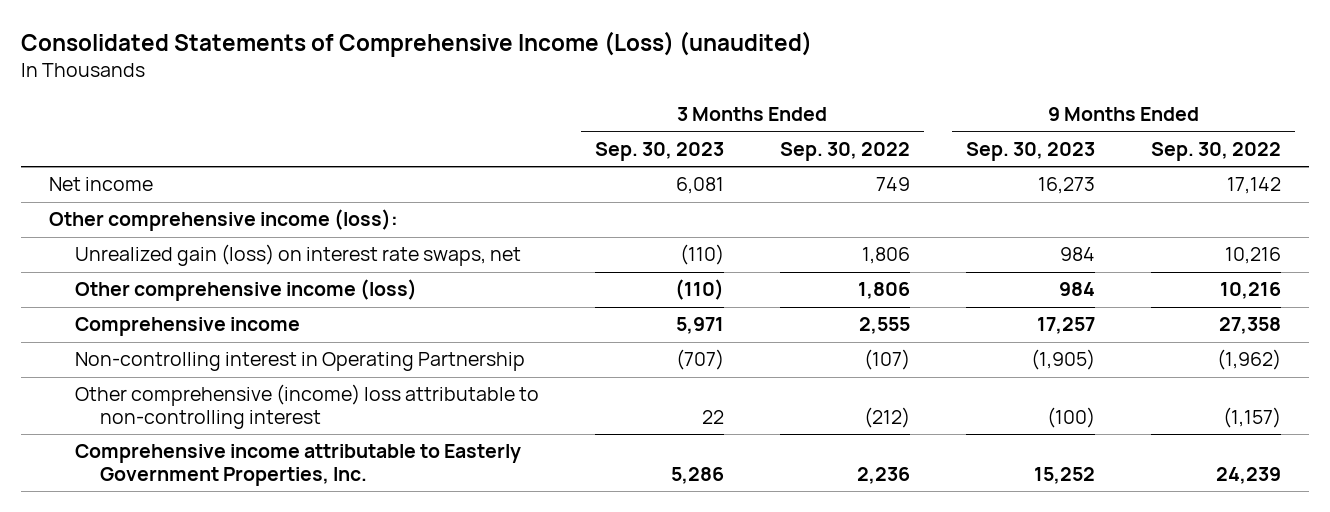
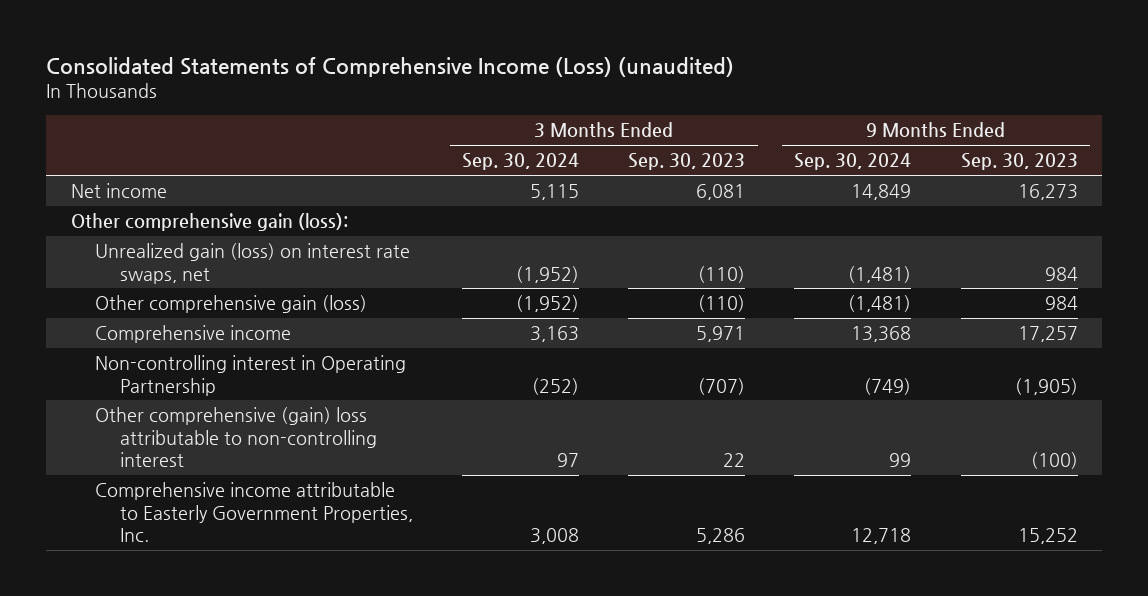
[779,142,910,162] Sep. 30, 2022 -> none
[1151,142,1282,162] Sep. 30, 2022 -> none
none -> [462,153,580,171] Sep. 30, 2024
none -> [794,153,912,171] Sep. 30, 2024
[48,209,398,232] Other comprehensive income (loss): -> [70,213,348,232] Other comprehensive gain (loss):
[74,279,417,302] Other comprehensive income (loss) -> [95,295,368,314] Other comprehensive gain (loss)
[74,384,539,429] Other comprehensive (income) loss attributable to non-controlling interest -> [95,407,377,468] Other comprehensive (gain) loss attributable to non-controlling interest

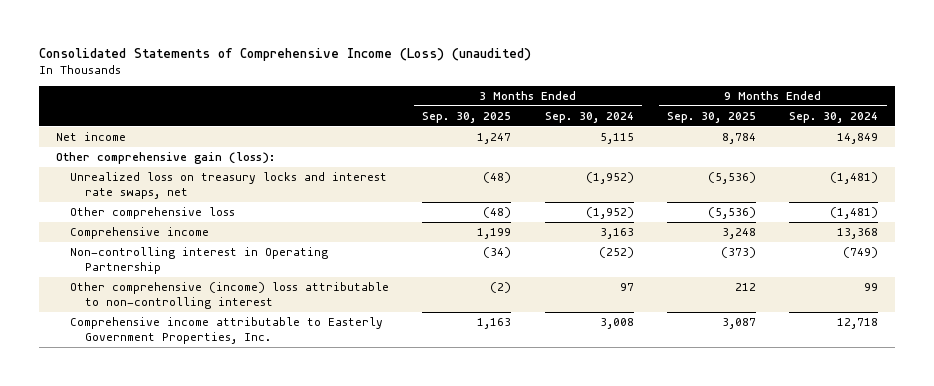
[628,153,746,171] Sep. 30, 2023 -> none
[960,153,1078,171] Sep. 30, 2023 -> none
none -> [422,111,512,123] Sep. 30, 2025
none -> [667,111,757,123] Sep. 30, 2025
[95,243,411,284] Unrealized gain (loss) on interest rate swaps, net -> [70,172,388,199] Unrealized loss on treasury locks and interest rate swaps, net
[95,295,368,314] Other comprehensive gain (loss) -> [70,207,236,220] Other comprehensive loss
[95,407,377,468] Other comprehensive (gain) loss attributable to non-controlling interest -> [70,282,390,309] Other comprehensive (income) loss attributable to non-controlling interest

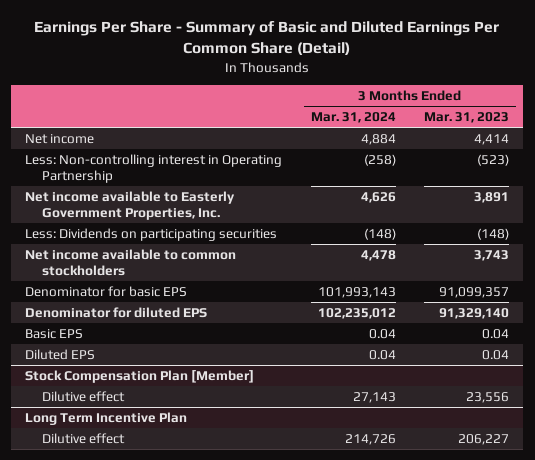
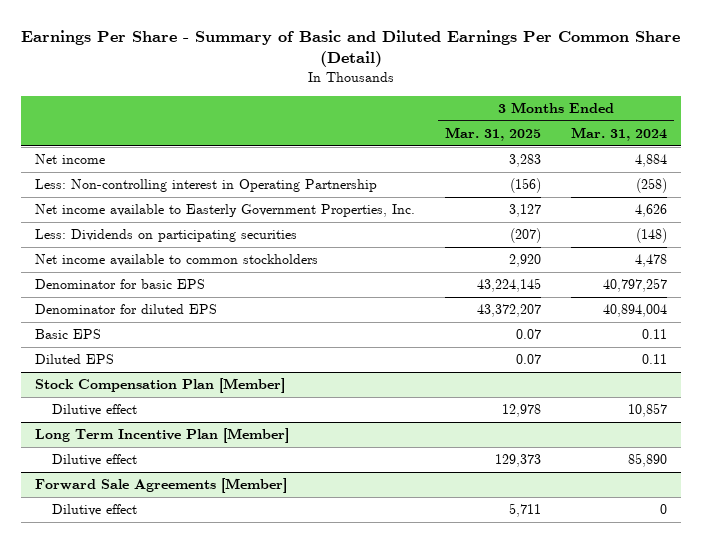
[424,112,510,124] Mar. 31, 2023 -> none
none -> [444,127,541,142] Mar. 31, 2025
[317,286,396,298] 101,993,143 -> [602,278,667,293] 40,797,257
[317,307,396,319] 102,235,012 -> [602,304,667,318] 40,894,004
[368,328,396,339] 0.04 -> [641,329,667,340] 0.11
[368,349,396,360] 0.04 -> [641,354,667,365] 0.11
[352,391,396,403] 27,143 -> [627,403,667,418] 10,857
[25,411,188,425] Long Term Incentive Plan -> [35,428,290,444] Long Term Incentive Plan [Member]
[344,433,396,445] 214,726 -> [627,453,667,468] 85,890
none -> [35,478,288,494] Forward Sale Agreements [Member]
none -> [52,504,138,517] Dilutive effect

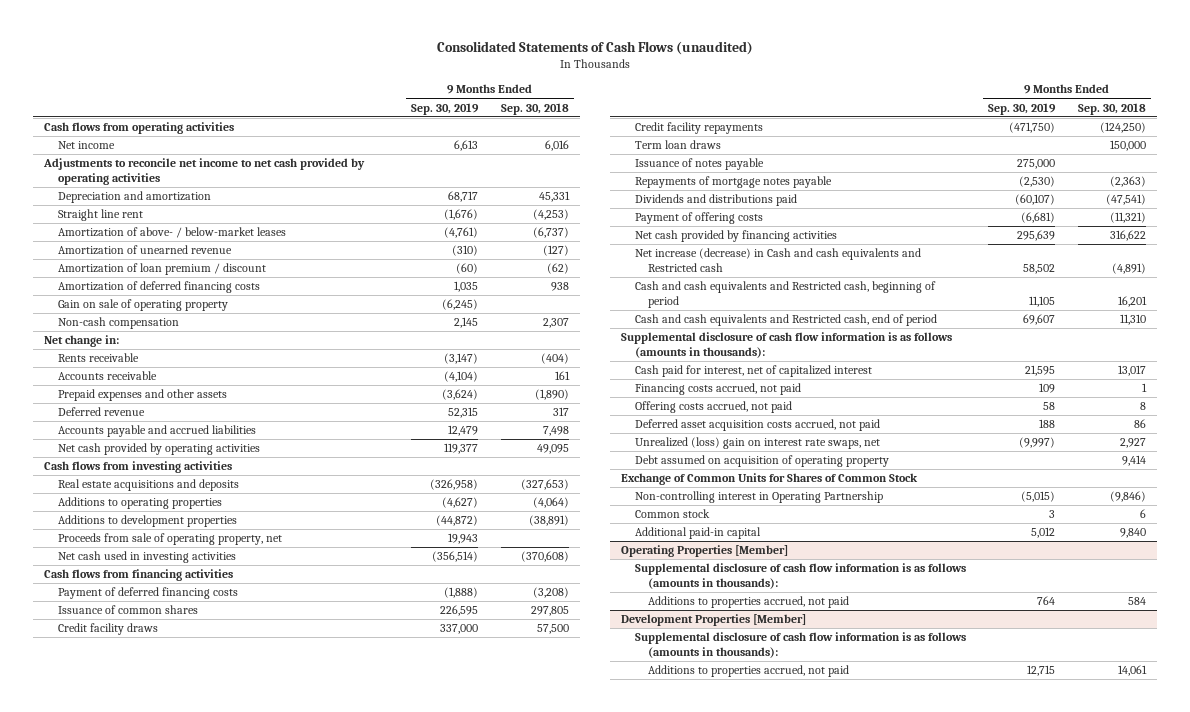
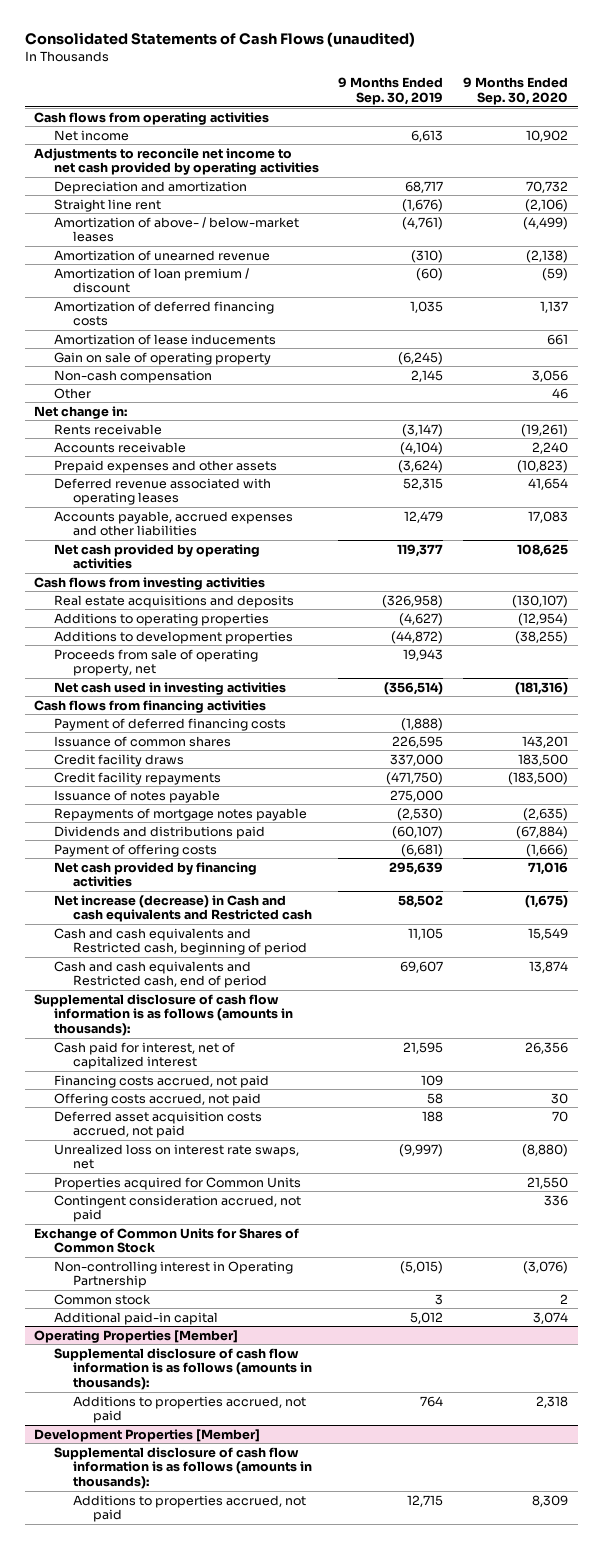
[500,102,569,115] Sep. 30, 2018 -> none
none -> [462,77,568,106] 9 Months Ended Sep. 30, 2020
none -> [53,333,276,345] Amortization of lease inducements
none -> [53,387,91,399] Other
[57,407,145,417] Deferred revenue -> [53,477,271,506] Deferred revenue associated with operating leases
[57,425,256,438] Accounts payable and accrued liabilities -> [53,510,293,537] Accounts payable, accrued expenses and other liabilities
[634,140,721,150] Term loan draws -> none
[634,455,889,468] Debt assumed on acquisition of operating property -> none
[634,437,880,450] Unrealized (loss) gain on interest rate swaps, net -> [53,1143,299,1170] Unrealized loss on interest rate swaps, net
none -> [53,1176,301,1190] Properties acquired for Common Units
none -> [53,1194,301,1223] Contingent consideration accrued, not paid

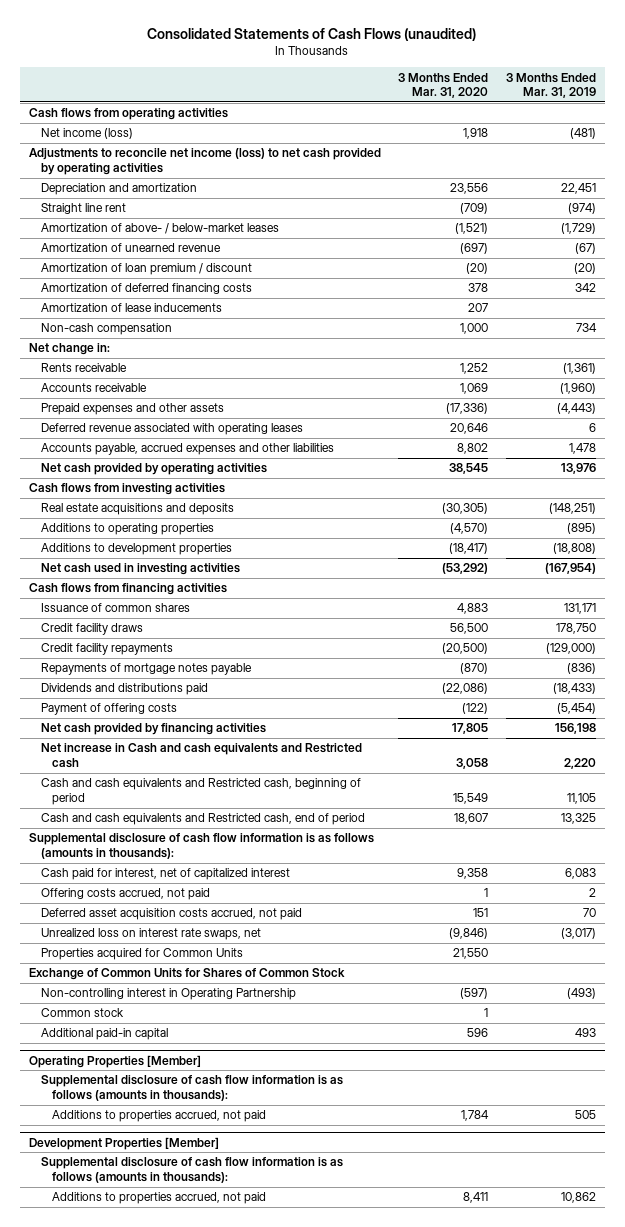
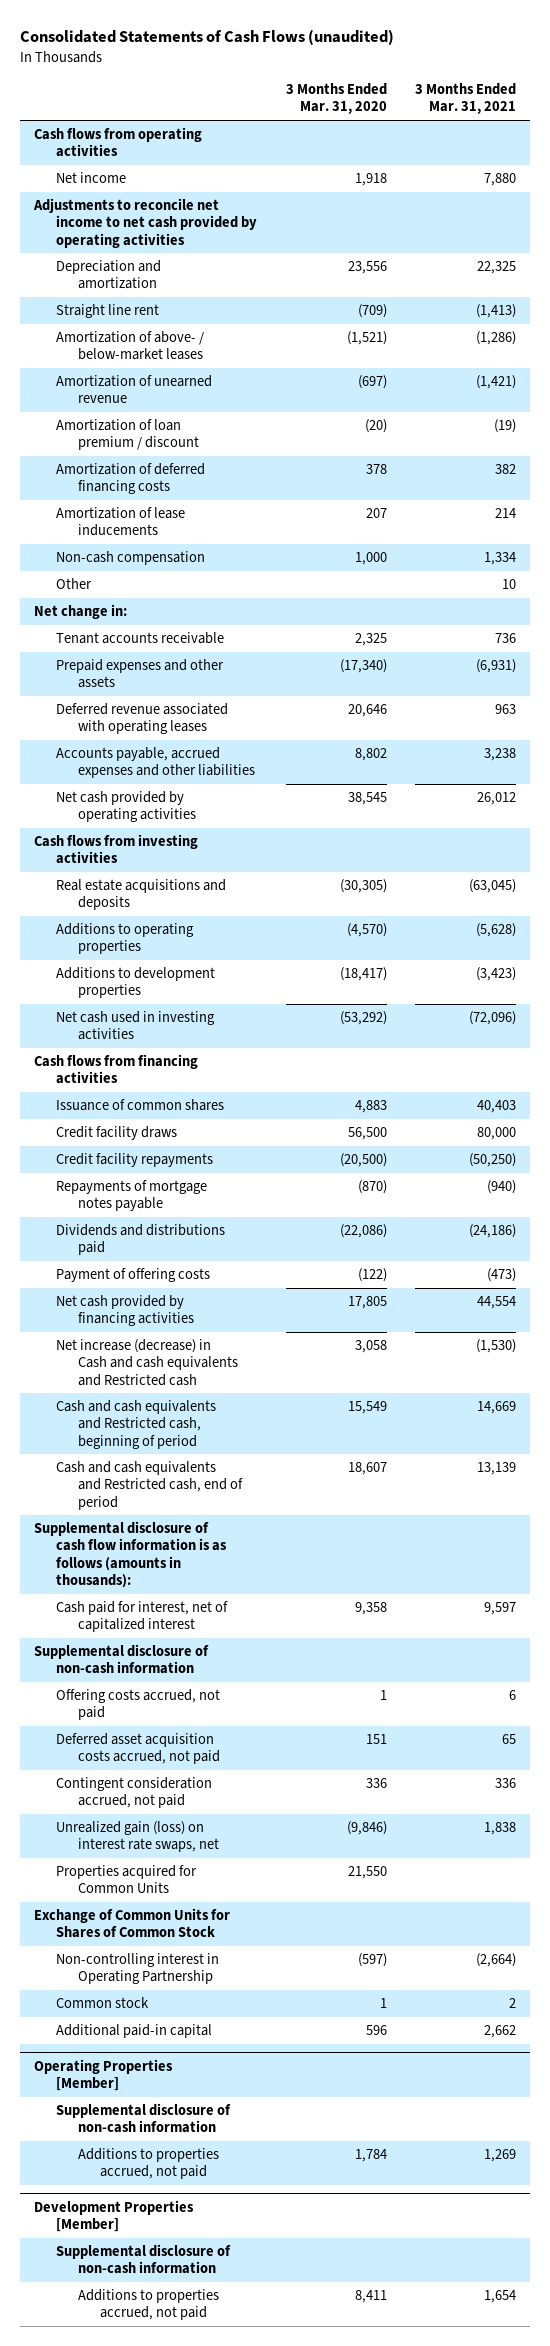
[506,72,597,99] 3 Months Ended Mar. 31, 2019 -> none
none -> [415,83,517,115] 3 Months Ended Mar. 31, 2021
[40,128,133,140] Net income (loss) -> [56,172,127,184] Net income
[28,148,381,176] Adjustments to reconcile net income (loss) to net cash provided by operating activities -> [33,198,258,248] Adjustments to reconcile net income to net cash provided by operating activities
none -> [56,578,93,590] Other
[40,383,147,393] Accounts receivable -> none
[40,363,127,373] Rents receivable -> [56,632,225,645] Tenant accounts receivable
[460,363,489,375] 1,252 -> [354,633,387,647] 2,325
[446,403,489,415] (17,336) -> [339,659,387,674] (17,340)
[40,743,362,769] Net increase in Cash and cash equivalents and Restricted cash -> [56,1339,238,1386] Net increase (decrease) in Cash and cash equivalents and Restricted cash
none -> [34,1644,210,1675] Supplemental disclosure of non-cash information
none -> [56,1777,213,1809] Contingent consideration accrued, not paid
[40,928,261,941] Unrealized loss on interest rate swaps, net -> [56,1821,219,1853] Unrealized gain (loss) on interest rate swaps, net
[40,1075,343,1102] Supplemental disclosure of cash flow information is as follows (amounts in thousands): -> none
none -> [56,2103,232,2134] Supplemental disclosure of non-cash information
[40,1157,343,1184] Supplemental disclosure of cash flow information is as follows (amounts in thousands): -> none
none -> [56,2244,232,2275] Supplemental disclosure of non-cash information

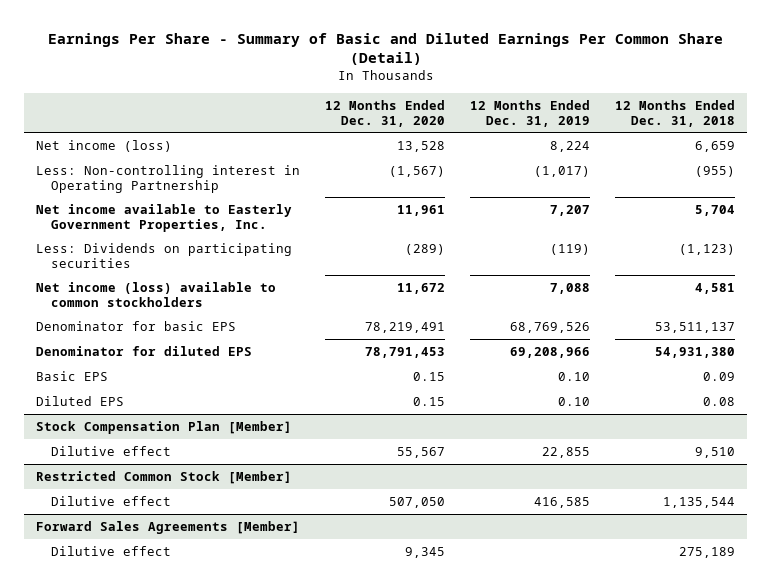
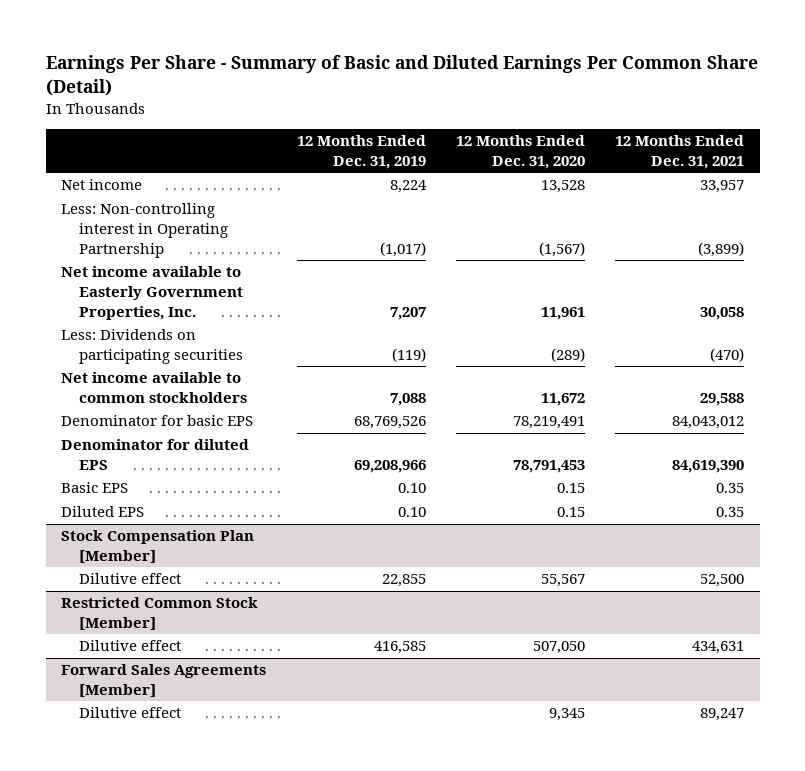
[614,99,735,127] 12 Months Ended Dec. 31, 2018 -> none
none -> [615,135,745,169] 12 Months Ended Dec. 31, 2021
[36,139,173,152] Net income (loss) -> [61,179,143,191] Net income
[36,281,277,307] Net income (loss) available to common stockholders -> [61,372,247,404] Net income available to common stockholders

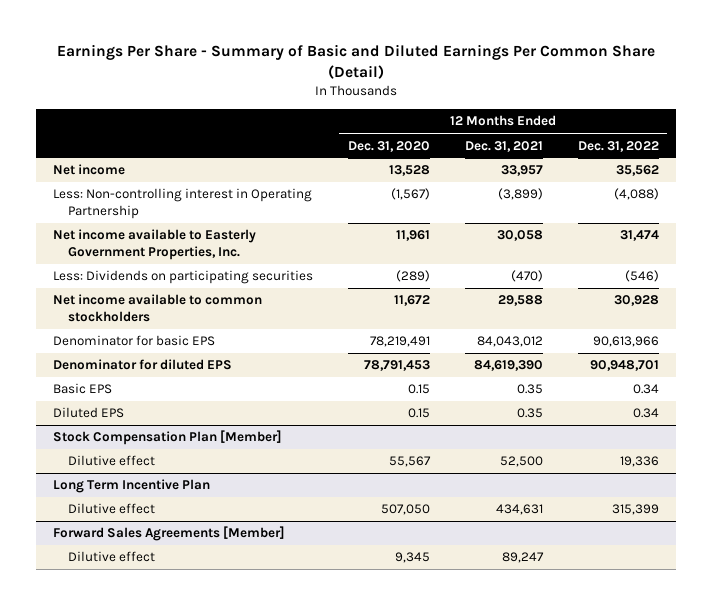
[296,135,426,169] 12 Months Ended Dec. 31, 2019 -> none
none -> [577,140,659,152] Dec. 31, 2022
[61,597,259,631] Restricted Common Stock [Member] -> [53,479,211,494] Long Term Incentive Plan

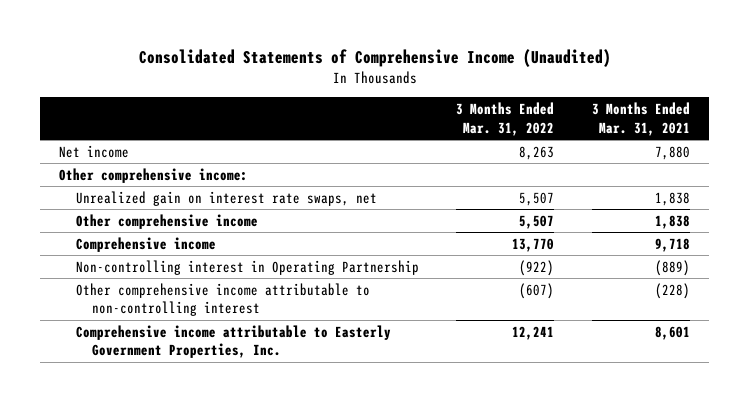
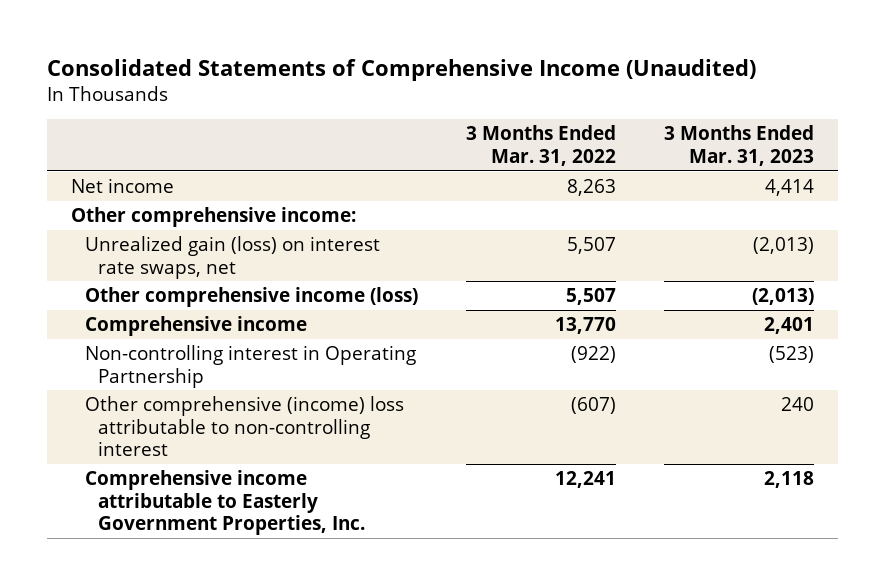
[592,101,691,136] 3 Months Ended Mar. 31, 2021 -> none
none -> [663,125,814,166] 3 Months Ended Mar. 31, 2023
[75,190,377,206] Unrealized gain on interest rate swaps, net -> [84,235,380,279] Unrealized gain (loss) on interest rate swaps, net
[75,213,258,229] Other comprehensive income -> [84,286,418,307] Other comprehensive income (loss)
[75,282,370,317] Other comprehensive income attributable to non-controlling interest -> [84,395,404,457] Other comprehensive (income) loss attributable to non-controlling interest

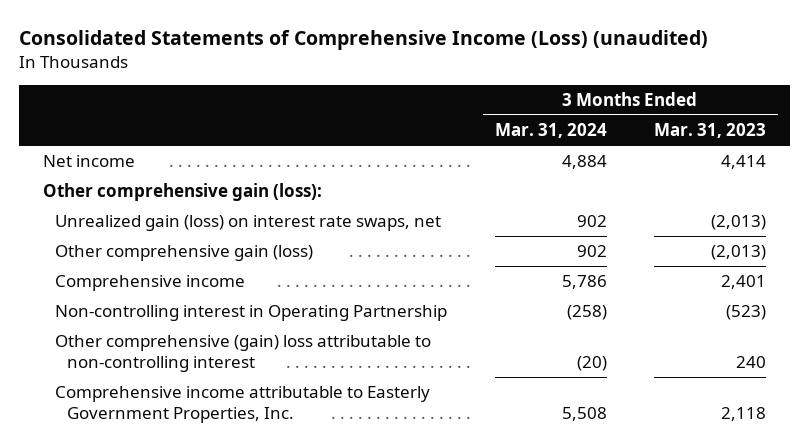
[46,58,756,81] Consolidated Statements of Comprehensive Income (Unaudited) -> [18,30,708,51] Consolidated Statements of Comprehensive Income (Loss) (unaudited)
[465,125,616,166] 3 Months Ended Mar. 31, 2022 -> none
none -> [494,123,607,139] Mar. 31, 2024
[70,206,356,227] Other comprehensive income: -> [42,183,322,202] Other comprehensive gain (loss):
[84,286,418,307] Other comprehensive income (loss) -> [54,245,313,262] Other comprehensive gain (loss)
[84,395,404,457] Other comprehensive (income) loss attributable to non-controlling interest -> [54,335,431,372] Other comprehensive (gain) loss attributable to non-controlling interest

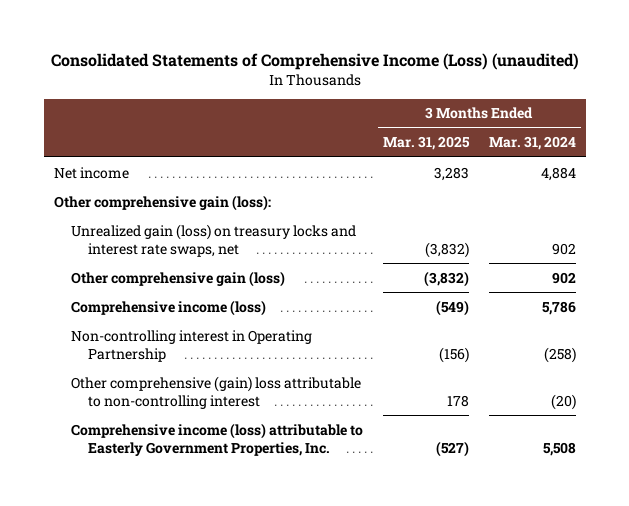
[654,123,767,139] Mar. 31, 2023 -> none
none -> [382,136,470,151] Mar. 31, 2025
[54,215,441,232] Unrealized gain (loss) on interest rate swaps, net -> [70,223,356,257] Unrealized gain (loss) on treasury locks and interest rate swaps, net
[54,275,245,292] Comprehensive income -> [70,299,266,316] Comprehensive income (loss)
[54,386,430,423] Comprehensive income attributable to Easterly Government Properties, Inc. -> [70,422,363,456] Comprehensive income (loss) attributable to Easterly Government Properties, Inc.

